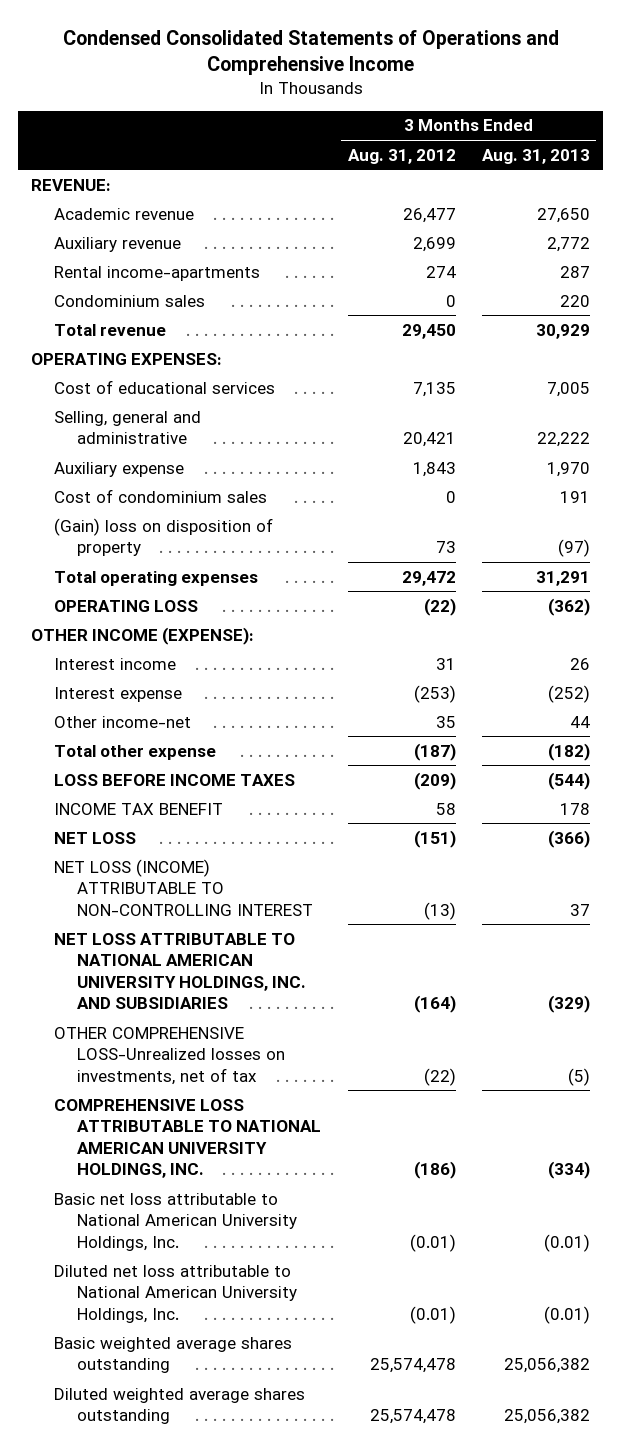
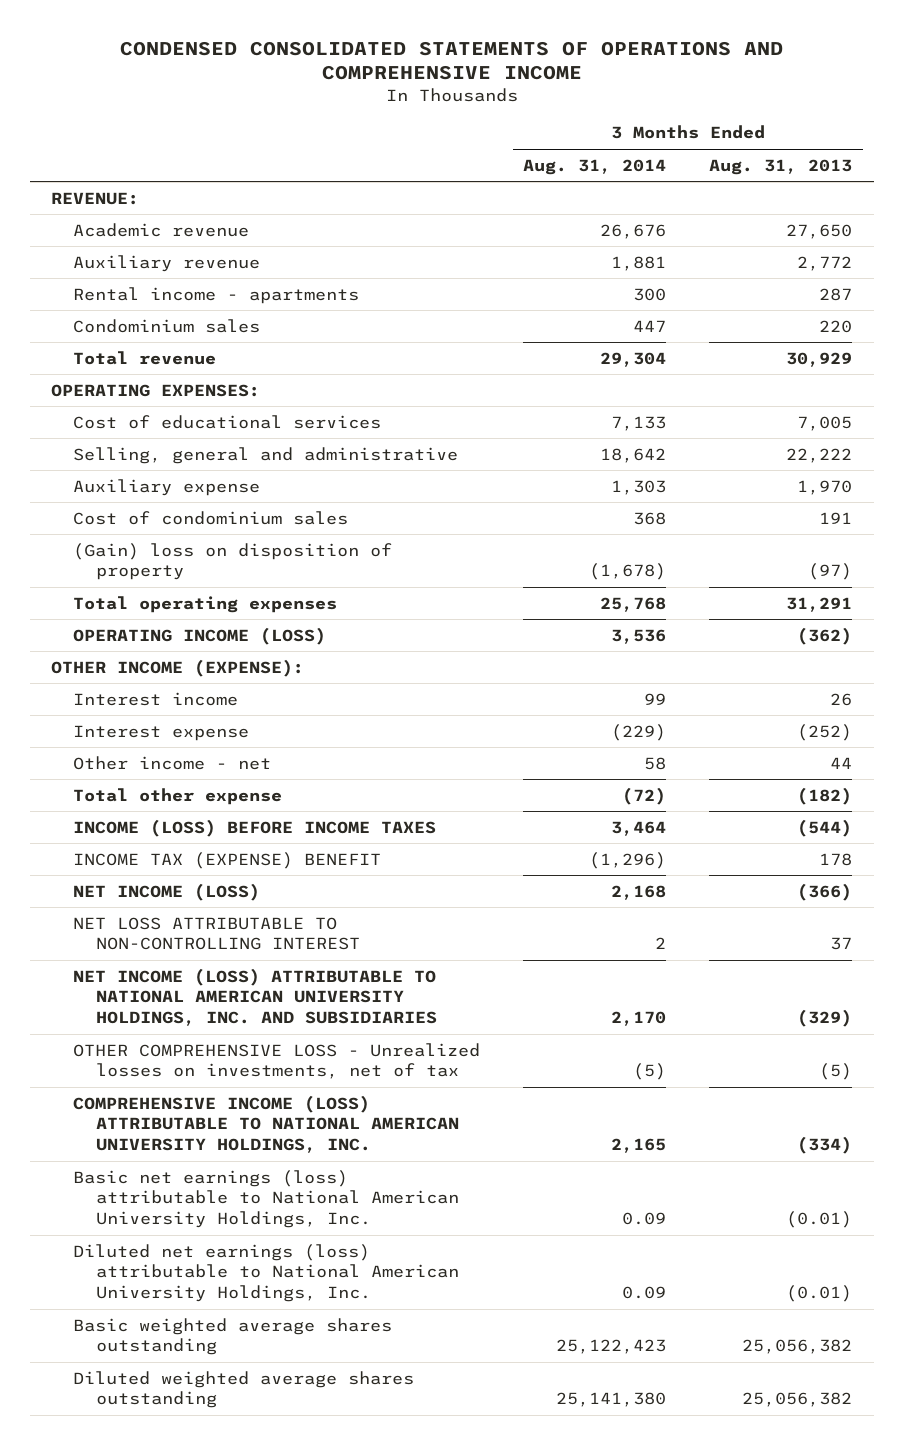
[62,29,559,76] Condensed Consolidated Statements of Operations and Comprehensive Income -> [119,40,783,81] CONDENSED CONSOLIDATED STATEMENTS OF OPERATIONS AND COMPREHENSIVE INCOME
[347,148,456,164] Aug. 31, 2012 -> none
none -> [523,158,667,175] Aug. 31, 2014
[54,265,261,281] Rental income-apartments -> [73,286,360,304] Rental income - apartments
[54,599,199,612] OPERATING LOSS -> [73,626,327,645] OPERATING INCOME (LOSS)
[54,715,192,728] Other income-net -> [73,755,272,770] Other income - net
[54,773,296,786] LOSS BEFORE INCOME TAXES -> [73,818,437,837] INCOME (LOSS) BEFORE INCOME TAXES
[54,802,224,815] INCOME TAX BENEFIT -> [73,851,382,869] INCOME TAX (EXPENSE) BENEFIT
[54,831,137,844] NET LOSS -> [73,882,261,901] NET INCOME (LOSS)
[54,858,314,916] NET LOSS (INCOME) ATTRIBUTABLE TO NON-CONTROLLING INTEREST -> [73,916,360,951] NET LOSS ATTRIBUTABLE TO NON-CONTROLLING INTEREST
[54,932,307,1010] NET LOSS ATTRIBUTABLE TO NATIONAL AMERICAN UNIVERSITY HOLDINGS, INC. AND SUBSIDIARIES -> [73,967,437,1027] NET INCOME (LOSS) ATTRIBUTABLE TO NATIONAL AMERICAN UNIVERSITY HOLDINGS, INC. AND SUBSIDIARIES
[54,1026,286,1085] OTHER COMPREHENSIVE LOSS-Unrealized losses on investments, net of tax -> [73,1042,481,1080] OTHER COMPREHENSIVE LOSS - Unrealized losses on investments, net of tax
[54,1098,322,1179] COMPREHENSIVE LOSS ATTRIBUTABLE TO NATIONAL AMERICAN UNIVERSITY HOLDINGS, INC. -> [73,1094,459,1154] COMPREHENSIVE INCOME (LOSS) ATTRIBUTABLE TO NATIONAL AMERICAN UNIVERSITY HOLDINGS, INC.
[54,1192,298,1251] Basic net loss attributable to National American University Holdings, Inc. -> [73,1169,459,1229] Basic net earnings (loss) attributable to National American University Holdings, Inc.
[54,1264,298,1323] Diluted net loss attributable to National American University Holdings, Inc. -> [73,1243,459,1303] Diluted net earnings (loss) attributable to National American University Holdings, Inc.

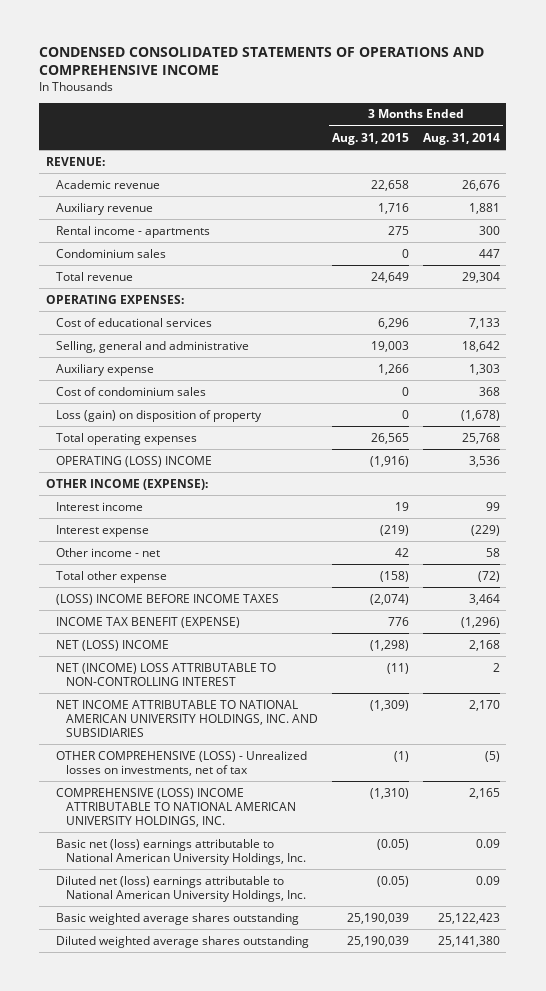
[709,158,853,175] Aug. 31, 2013 -> none
none -> [332,132,410,145] Aug. 31, 2015
[73,542,393,581] (Gain) loss on disposition of property -> [56,409,263,422] Loss (gain) on disposition of property
[73,626,327,645] OPERATING INCOME (LOSS) -> [56,455,213,467] OPERATING (LOSS) INCOME
[73,818,437,837] INCOME (LOSS) BEFORE INCOME TAXES -> [56,593,280,605] (LOSS) INCOME BEFORE INCOME TAXES
[73,851,382,869] INCOME TAX (EXPENSE) BENEFIT -> [56,616,241,628] INCOME TAX BENEFIT (EXPENSE)
[73,882,261,901] NET INCOME (LOSS) -> [56,639,170,651] NET (LOSS) INCOME
[73,916,360,951] NET LOSS ATTRIBUTABLE TO NON-CONTROLLING INTEREST -> [56,662,277,686] NET (INCOME) LOSS ATTRIBUTABLE TO NON-CONTROLLING INTEREST
[73,967,437,1027] NET INCOME (LOSS) ATTRIBUTABLE TO NATIONAL AMERICAN UNIVERSITY HOLDINGS, INC. AND SUBSIDIARIES -> [56,699,319,737] NET INCOME ATTRIBUTABLE TO NATIONAL AMERICAN UNIVERSITY HOLDINGS, INC. AND SUBSIDIARIES
[73,1042,481,1080] OTHER COMPREHENSIVE LOSS - Unrealized losses on investments, net of tax -> [56,750,308,776] OTHER COMPREHENSIVE (LOSS) - Unrealized losses on investments, net of tax
[73,1094,459,1154] COMPREHENSIVE INCOME (LOSS) ATTRIBUTABLE TO NATIONAL AMERICAN UNIVERSITY HOLDINGS, INC. -> [56,787,297,827] COMPREHENSIVE (LOSS) INCOME ATTRIBUTABLE TO NATIONAL AMERICAN UNIVERSITY HOLDINGS, INC.
[73,1169,459,1229] Basic net earnings (loss) attributable to National American University Holdings, Inc. -> [56,838,307,865] Basic net (loss) earnings attributable to National American University Holdings, Inc.
[73,1243,459,1303] Diluted net earnings (loss) attributable to National American University Holdings, Inc. -> [56,875,307,902] Diluted net (loss) earnings attributable to National American University Holdings, Inc.

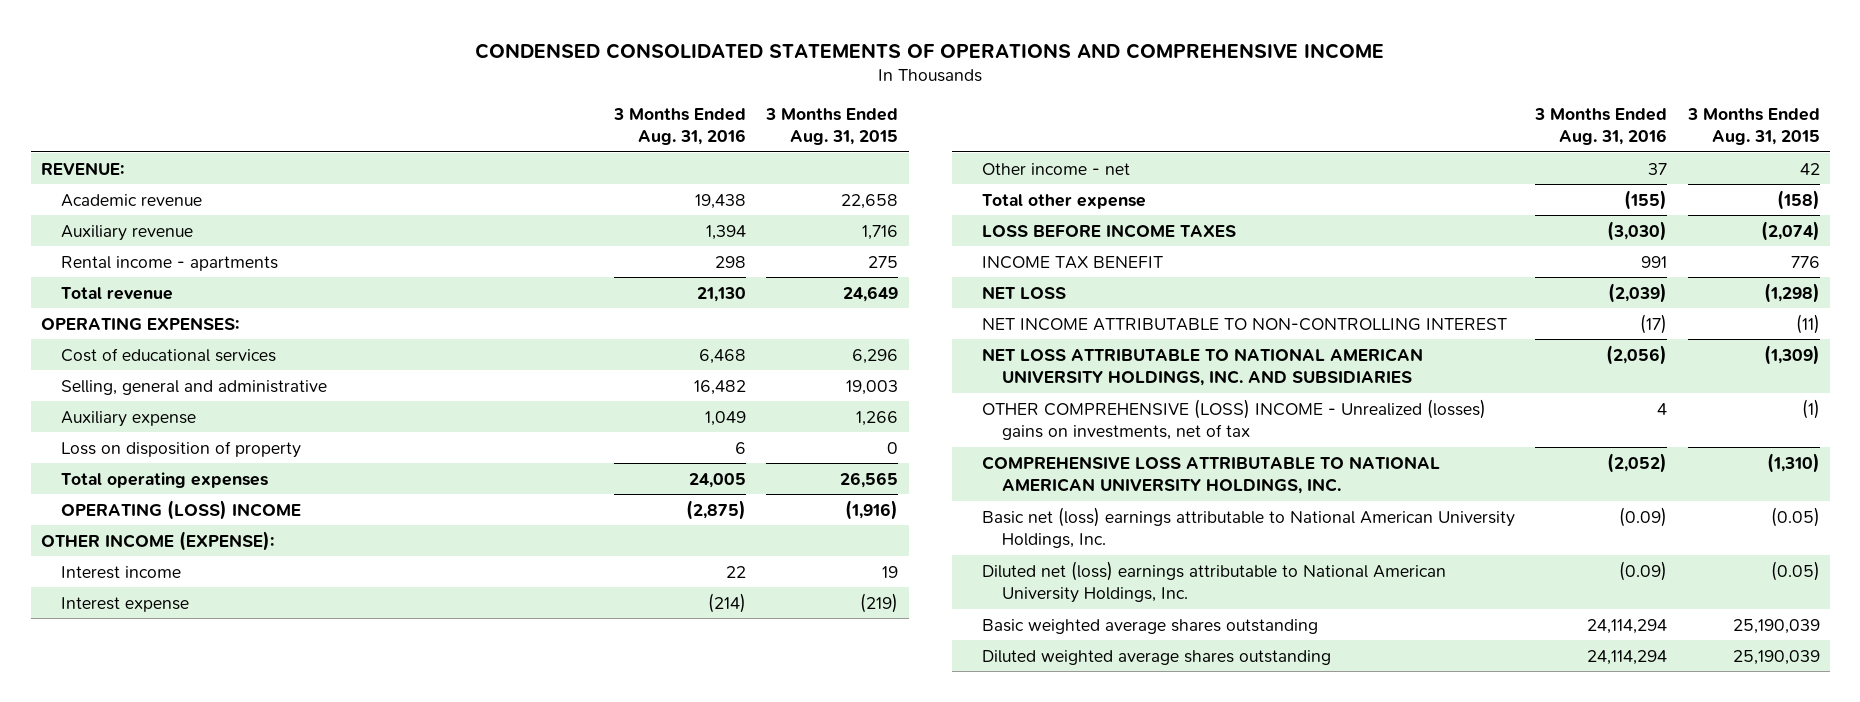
[422,132,500,145] Aug. 31, 2014 -> none
none -> [613,107,747,146] 3 Months Ended Aug. 31, 2016
[56,248,167,258] Condominium sales -> none
[56,386,207,396] Cost of condominium sales -> none
[56,409,263,422] Loss (gain) on disposition of property -> [61,440,302,458] Loss on disposition of property
[56,593,280,605] (LOSS) INCOME BEFORE INCOME TAXES -> [982,223,1237,238] LOSS BEFORE INCOME TAXES
[56,616,241,628] INCOME TAX BENEFIT (EXPENSE) -> [982,255,1164,269] INCOME TAX BENEFIT
[56,639,170,651] NET (LOSS) INCOME -> [982,285,1067,299] NET LOSS
[56,662,277,686] NET (INCOME) LOSS ATTRIBUTABLE TO NON-CONTROLLING INTEREST -> [982,317,1508,331] NET INCOME ATTRIBUTABLE TO NON-CONTROLLING INTEREST
[56,699,319,737] NET INCOME ATTRIBUTABLE TO NATIONAL AMERICAN UNIVERSITY HOLDINGS, INC. AND SUBSIDIARIES -> [982,347,1424,386] NET LOSS ATTRIBUTABLE TO NATIONAL AMERICAN UNIVERSITY HOLDINGS, INC. AND SUBSIDIARIES
[56,750,308,776] OTHER COMPREHENSIVE (LOSS) - Unrealized losses on investments, net of tax -> [982,398,1487,440] OTHER COMPREHENSIVE (LOSS) INCOME - Unrealized (losses) gains on investments, net of tax
[56,787,297,827] COMPREHENSIVE (LOSS) INCOME ATTRIBUTABLE TO NATIONAL AMERICAN UNIVERSITY HOLDINGS, INC. -> [982,455,1441,494] COMPREHENSIVE LOSS ATTRIBUTABLE TO NATIONAL AMERICAN UNIVERSITY HOLDINGS, INC.

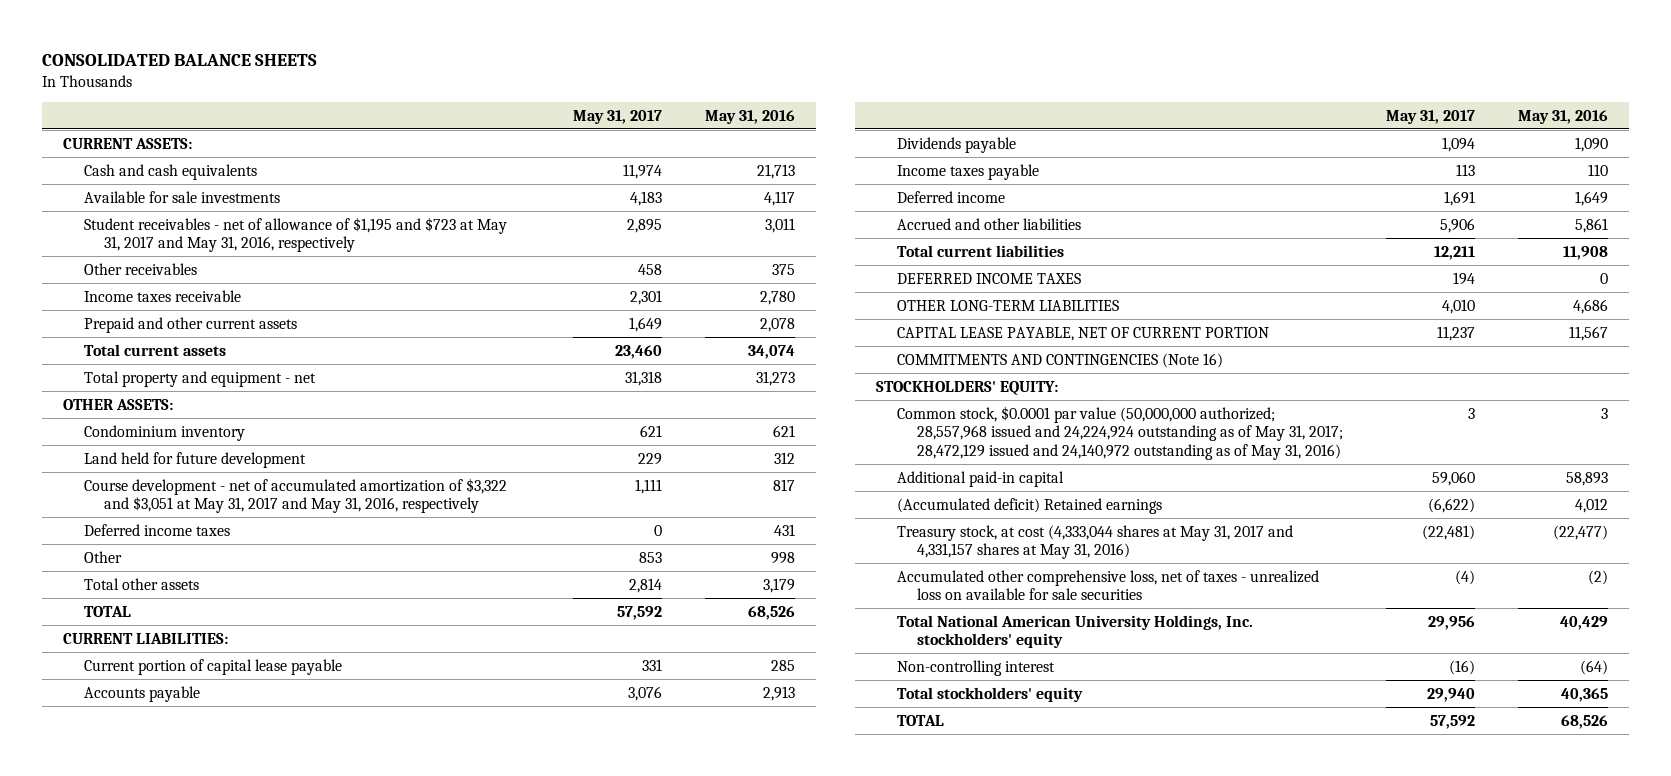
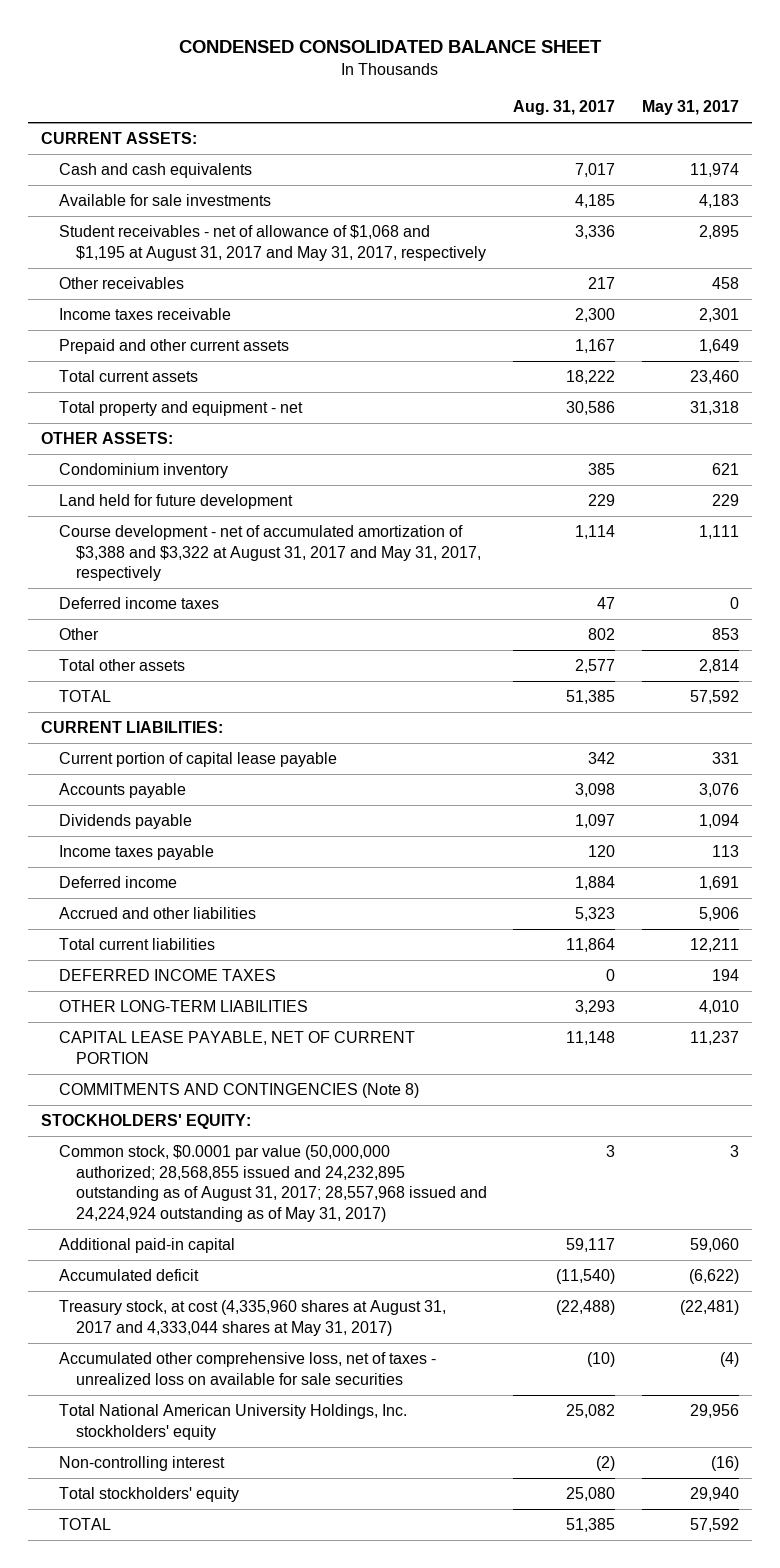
[41,53,317,66] CONSOLIDATED BALANCE SHEETS -> [178,40,602,54] CONDENSED CONSOLIDATED BALANCE SHEET
[704,109,795,124] May 31, 2016 -> none
none -> [513,100,616,116] Aug. 31, 2017
[83,216,507,253] Student receivables - net of allowance of $1,195 and $723 at May 31, 2017 and May 31, 2016, respectively -> [58,225,487,261] Student receivables - net of allowance of $1,068 and $1,195 at August 31, 2017 and May 31, 2017, respectively
[83,477,507,514] Course development - net of accumulated amortization of $3,322 and $3,051 at May 31, 2017 and May 31, 2016, respectively -> [58,525,482,582] Course development - net of accumulated amortization of $3,388 and $3,322 at August 31, 2017 and May 31, 2017, respectively
[896,352,1223,368] COMMITMENTS AND CONTINGENCIES (Note 16) -> [58,1083,419,1099] COMMITMENTS AND CONTINGENCIES (Note 8)
[896,405,1344,460] Common stock, $0.0001 par value (50,000,000 authorized; 28,557,968 issued and 24,224,924 outstanding as of May 31, 2017; 28,472,129 issued and 24,140,972 outstanding as of May 31, 2016) -> [58,1145,488,1222] Common stock, $0.0001 par value (50,000,000 authorized; 28,568,855 issued and 24,232,895 outstanding as of August 31, 2017; 28,557,968 issued and 24,224,924 outstanding as of May 31, 2017)
[896,497,1162,514] (Accumulated deficit) Retained earnings -> [58,1269,199,1282] Accumulated deficit
[896,524,1293,560] Treasury stock, at cost (4,333,044 shares at May 31, 2017 and 4,331,157 shares at May 31, 2016) -> [58,1300,446,1336] Treasury stock, at cost (4,335,960 shares at August 31, 2017 and 4,333,044 shares at May 31, 2017)

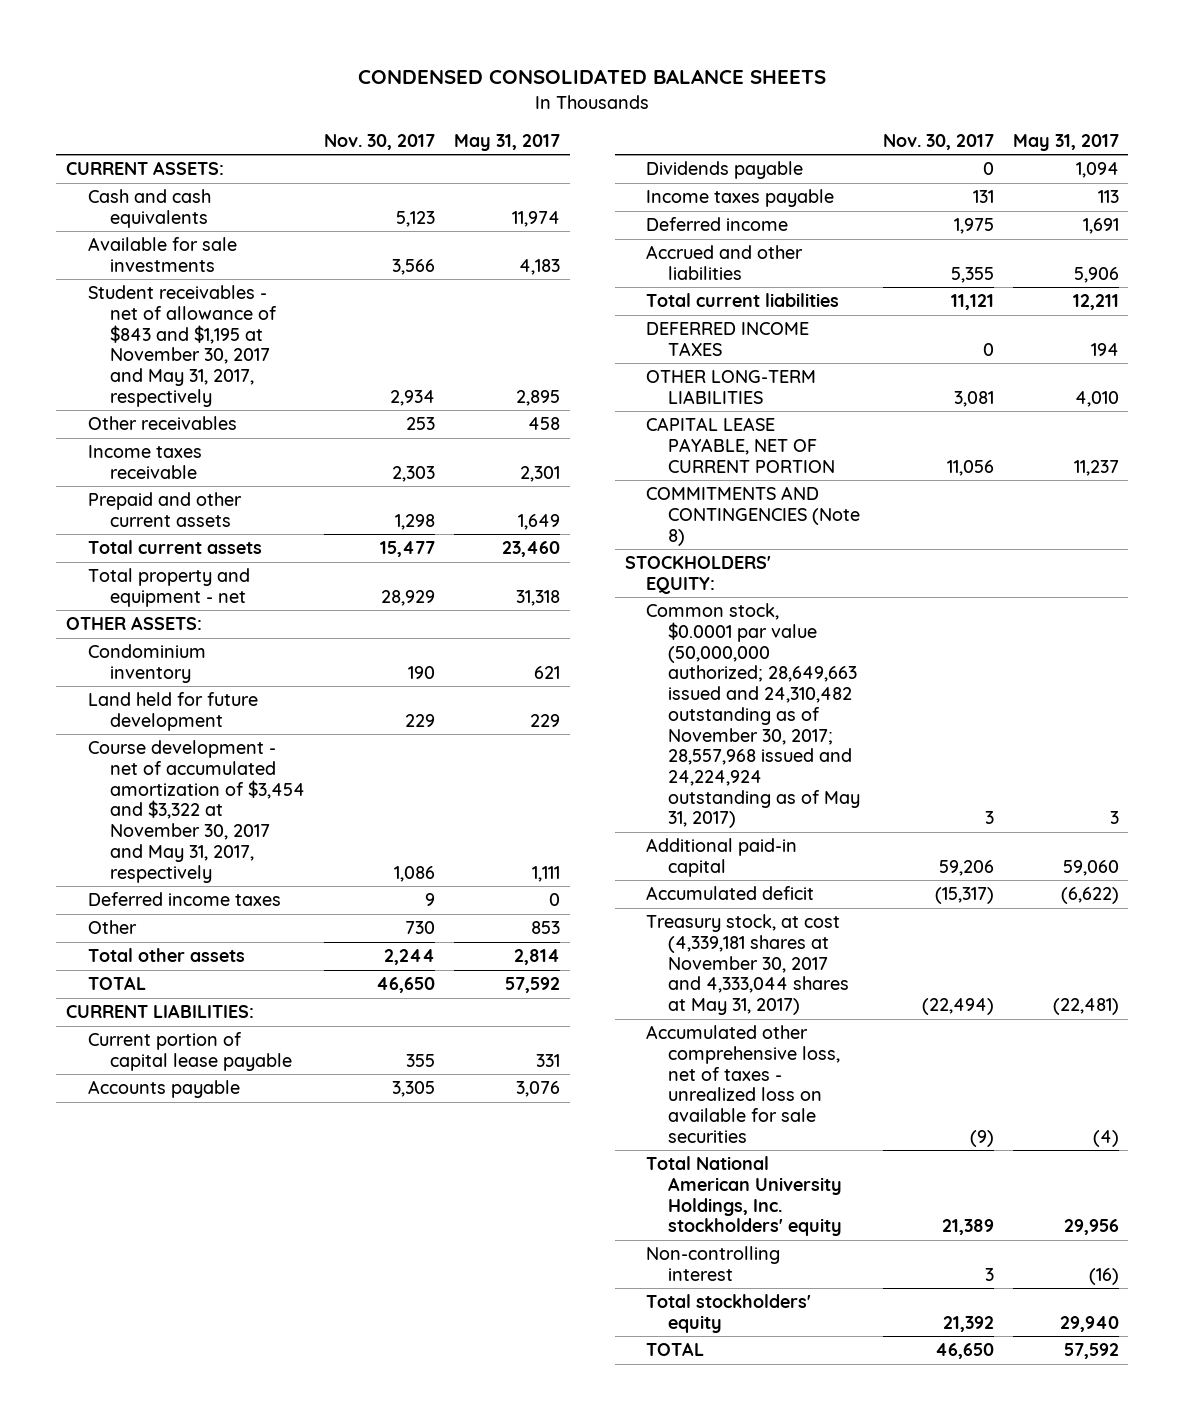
[178,40,602,54] CONDENSED CONSOLIDATED BALANCE SHEET -> [358,69,827,85] CONDENSED CONSOLIDATED BALANCE SHEETS
[513,100,616,116] Aug. 31, 2017 -> none
none -> [324,133,436,150] Nov. 30, 2017
[58,225,487,261] Student receivables - net of allowance of $1,068 and $1,195 at August 31, 2017 and May 31, 2017, respectively -> [87,285,277,407] Student receivables - net of allowance of $843 and $1,195 at November 30, 2017 and May 31, 2017, respectively
[58,525,482,582] Course development - net of accumulated amortization of $3,388 and $3,322 at August 31, 2017 and May 31, 2017, respectively -> [87,740,305,883] Course development - net of accumulated amortization of $3,454 and $3,322 at November 30, 2017 and May 31, 2017, respectively
[58,1145,488,1222] Common stock, $0.0001 par value (50,000,000 authorized; 28,568,855 issued and 24,232,895 outstanding as of August 31, 2017; 28,557,968 issued and 24,224,924 outstanding as of May 31, 2017) -> [646,603,861,829] Common stock, $0.0001 par value (50,000,000 authorized; 28,649,663 issued and 24,310,482 outstanding as of November 30, 2017; 28,557,968 issued and 24,224,924 outstanding as of May 31, 2017)
[58,1300,446,1336] Treasury stock, at cost (4,335,960 shares at August 31, 2017 and 4,333,044 shares at May 31, 2017) -> [646,914,850,1016] Treasury stock, at cost (4,339,181 shares at November 30, 2017 and 4,333,044 shares at May 31, 2017)

